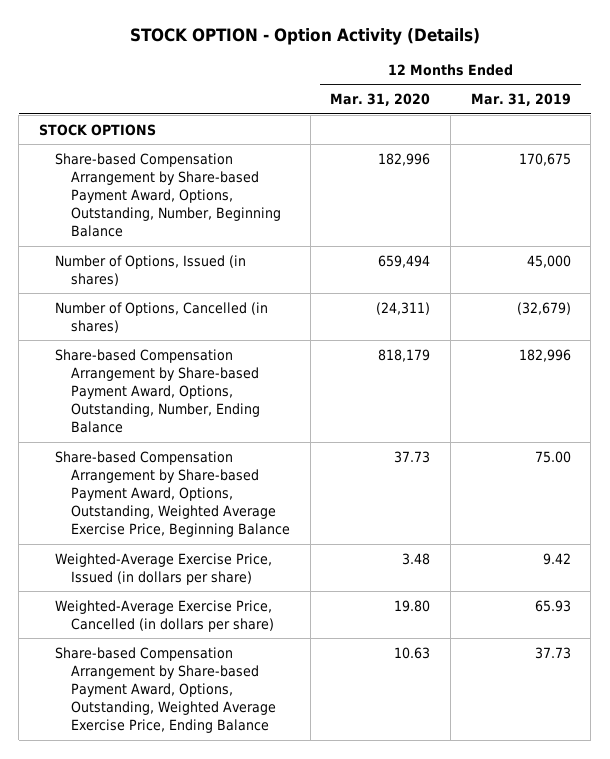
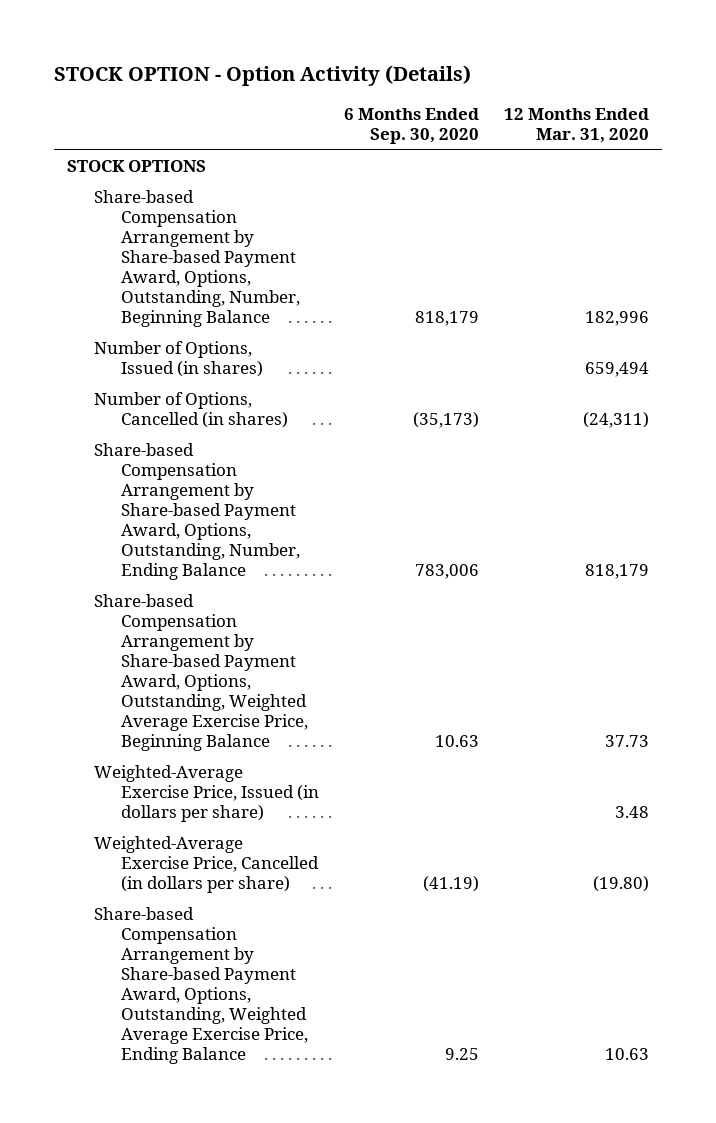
[470,93,571,107] Mar. 31, 2019 -> none
none -> [344,107,480,144] 6 Months Ended Sep. 30, 2020
[394,599,431,612] 19.80 -> [593,875,650,892] (19.80)

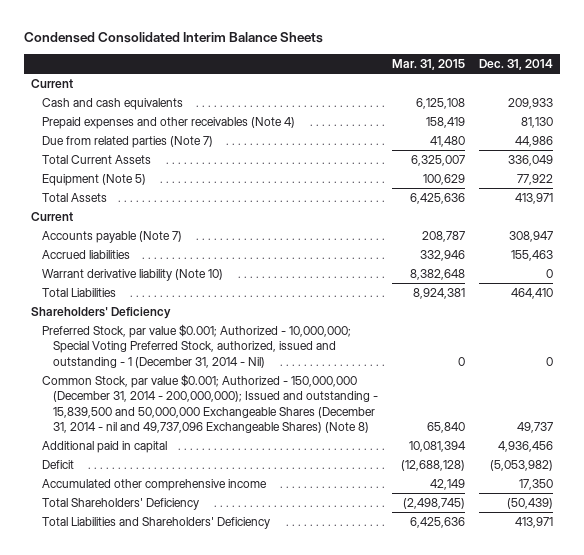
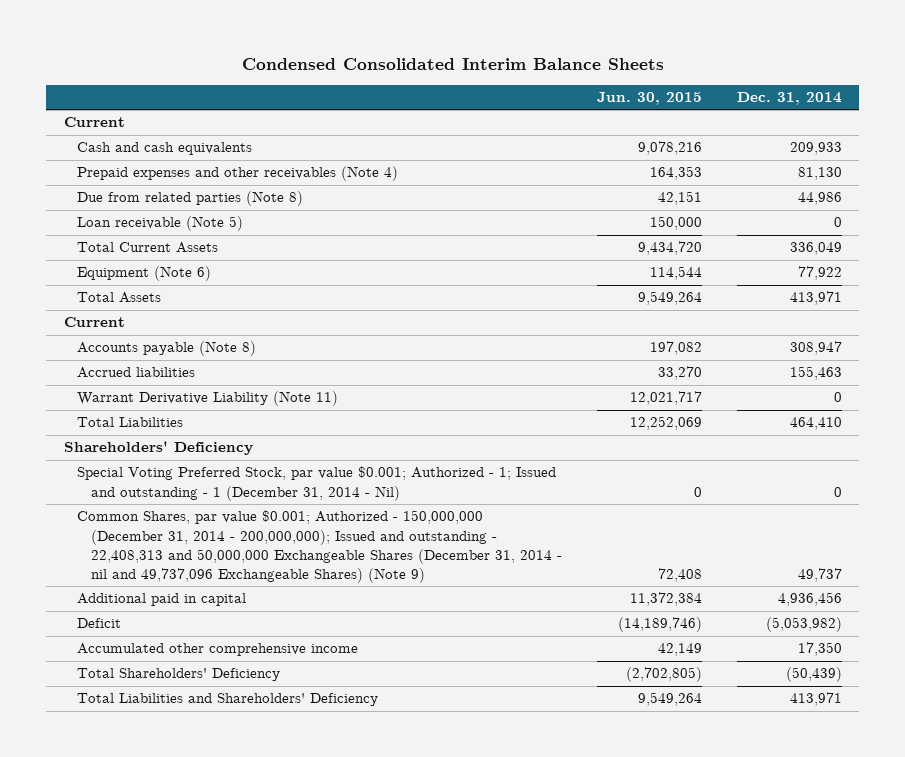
[391,59,465,71] Mar. 31, 2015 -> none
none -> [596,92,702,106] Jun. 30, 2015
[41,135,213,148] Due from related parties (Note 7) -> [77,191,304,207] Due from related parties (Note 8)
none -> [77,216,244,232] Loan receivable (Note 5)
[41,173,146,186] Equipment (Note 5) -> [77,266,212,282] Equipment (Note 6)
[41,230,182,243] Accounts payable (Note 7) -> [77,341,257,357] Accounts payable (Note 8)
[41,268,223,281] Warrant derivative liability (Note 10) -> [77,391,339,407] Warrant Derivative Liability (Note 11)
[41,323,351,368] Preferred Stock, par value $0.001; Authorized - 10,000,000; Special Voting Preferred Stock, authorized, issued and outstanding - 1 (December 31, 2014 - Nil) -> [77,466,557,501] Special Voting Preferred Stock, par value $0.001; Authorized - 1; Issued and outstanding - 1 (December 31, 2014 - Nil)
[41,373,378,433] Common Stock, par value $0.001; Authorized - 150,000,000 (December 31, 2014 - 200,000,000); Issued and outstanding - 15,839,500 and 50,000,000 Exchangeable Shares (December 31, 2014 - nil and 49,737,096 Exchangeable Shares) (Note 8) -> [77,510,562,583] Common Shares, par value $0.001; Authorized - 150,000,000 (December 31, 2014 - 200,000,000); Issued and outstanding - 22,408,313 and 50,000,000 Exchangeable Shares (December 31, 2014 - nil and 49,737,096 Exchangeable Shares) (Note 9)

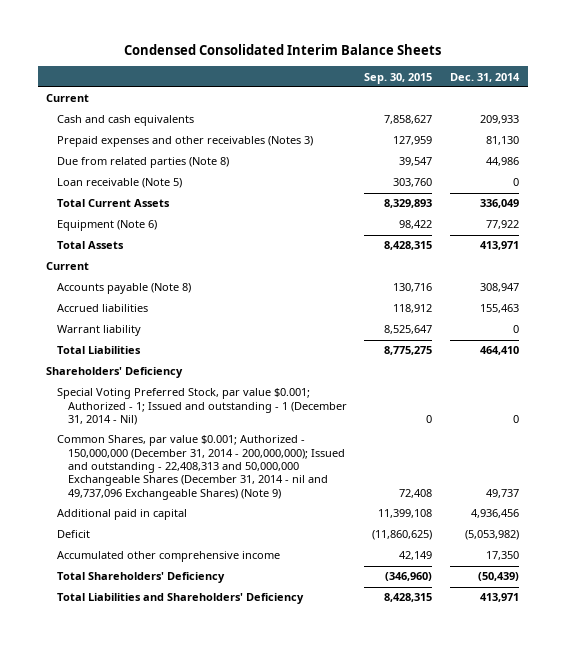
[596,92,702,106] Jun. 30, 2015 -> none
none -> [364,72,433,84] Sep. 30, 2015
[77,166,399,182] Prepaid expenses and other receivables (Note 4) -> [57,136,314,148] Prepaid expenses and other receivables (Notes 3)
[77,391,339,407] Warrant Derivative Liability (Note 11) -> [57,325,142,337] Warrant liability

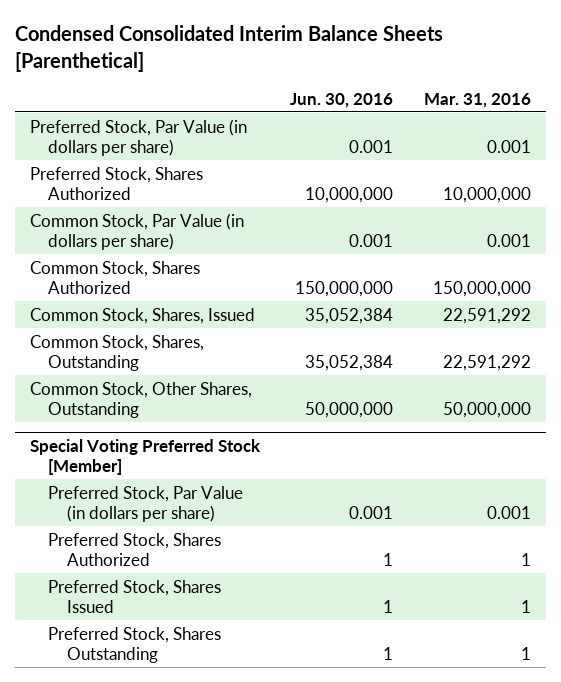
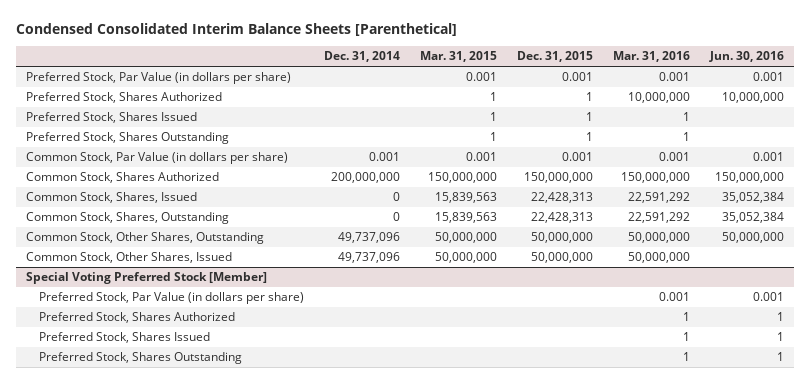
none -> [324,51,401,63] Dec. 31, 2014
none -> [420,51,498,63] Mar. 31, 2015
none -> [517,51,594,63] Dec. 31, 2015
none -> [26,112,198,124] Preferred Stock, Shares Issued
none -> [26,132,230,145] Preferred Stock, Shares Outstanding
none -> [26,252,233,264] Common Stock, Other Shares, Issued

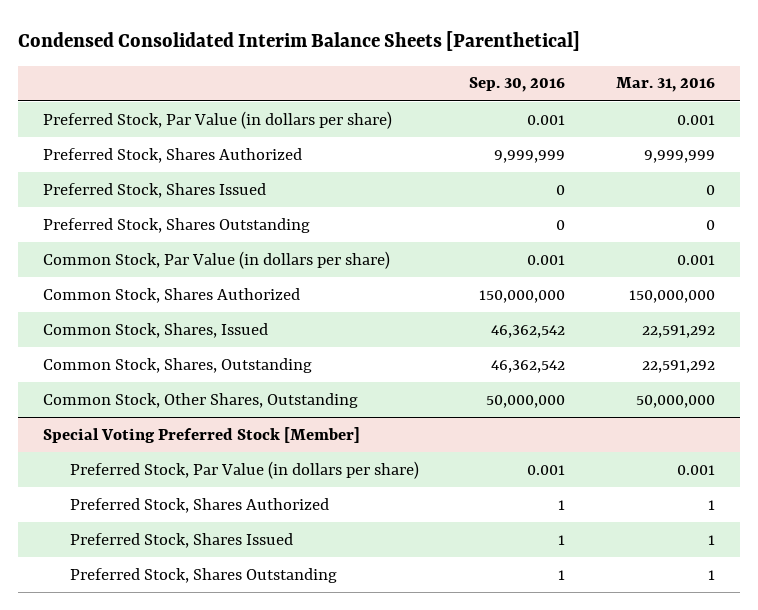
[324,51,401,63] Dec. 31, 2014 -> none
[420,51,498,63] Mar. 31, 2015 -> none
[517,51,594,63] Dec. 31, 2015 -> none
[708,51,784,63] Jun. 30, 2016 -> none
none -> [469,77,566,93] Sep. 30, 2016
[628,92,691,104] 10,000,000 -> [643,149,715,163] 9,999,999
[683,112,691,122] 1 -> [705,184,715,195] 0
[683,132,691,142] 1 -> [705,219,715,230] 0
[26,252,233,264] Common Stock, Other Shares, Issued -> none

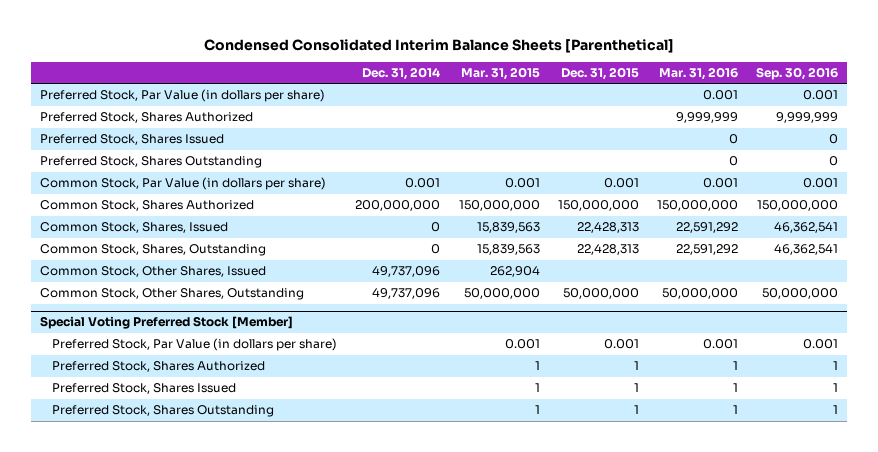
none -> [362,66,441,80] Dec. 31, 2014
none -> [460,66,540,80] Mar. 31, 2015
none -> [560,66,639,80] Dec. 31, 2015
[491,324,566,338] 46,362,542 -> [773,222,838,234] 46,362,541
[491,359,566,373] 46,362,542 -> [773,244,838,256] 46,362,541
none -> [40,266,267,278] Common Stock, Other Shares, Issued

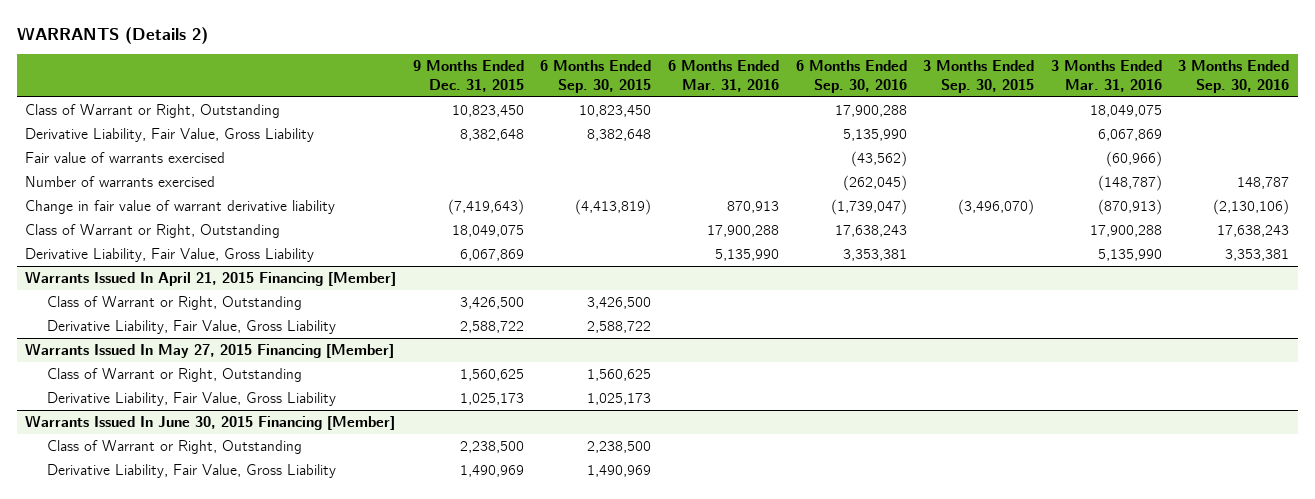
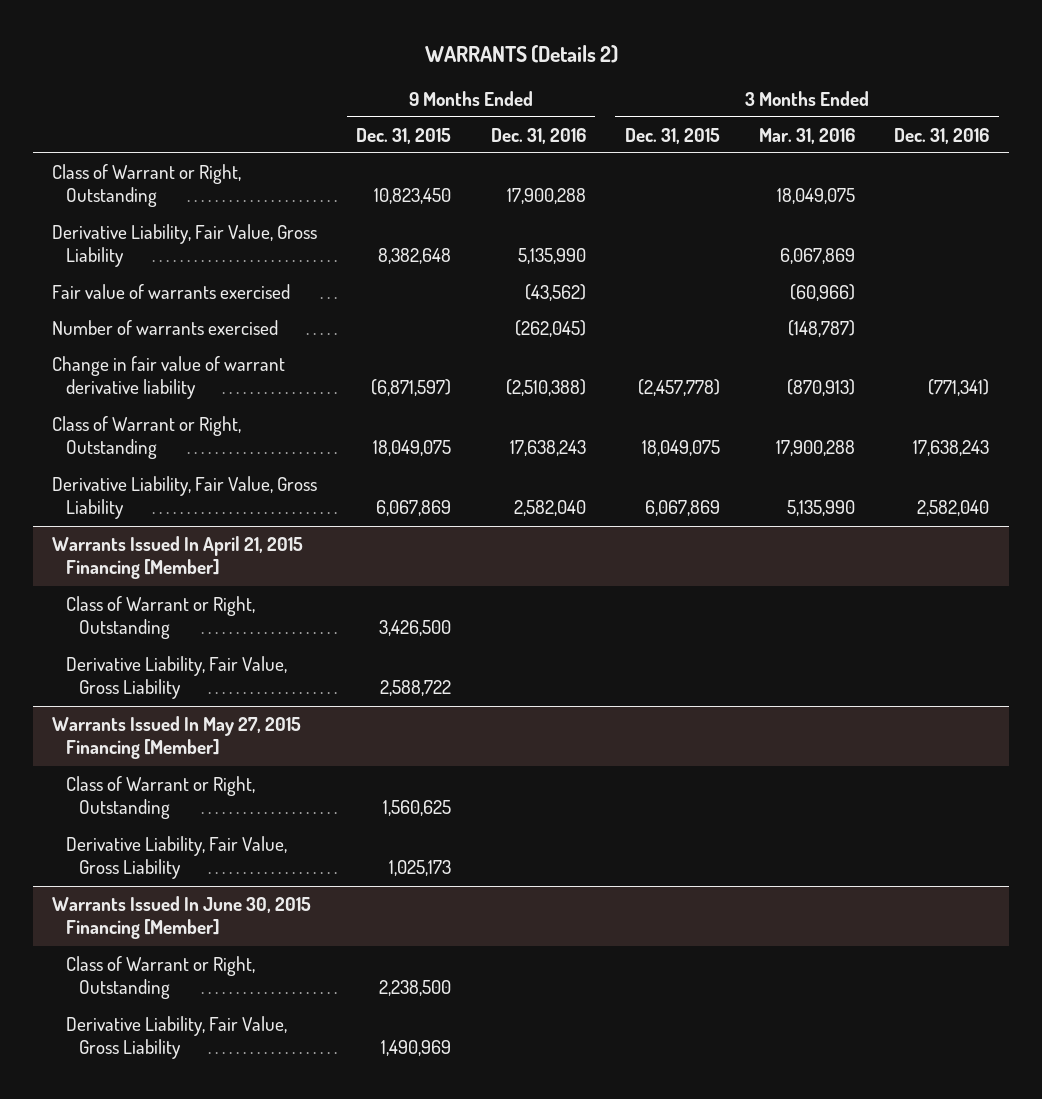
[540,60,652,93] 6 Months Ended Sep. 30, 2015 -> none
[668,60,780,92] 6 Months Ended Mar. 31, 2016 -> none
[795,60,907,93] 6 Months Ended Sep. 30, 2016 -> none
[923,60,1035,93] 3 Months Ended Sep. 30, 2015 -> none
[1178,60,1290,93] 3 Months Ended Sep. 30, 2016 -> none
none -> [490,127,586,144] Dec. 31, 2016
none -> [624,127,720,144] Dec. 31, 2015
none -> [894,127,990,144] Dec. 31, 2016
[447,198,524,215] (7,419,643) -> [371,379,452,397] (6,871,597)

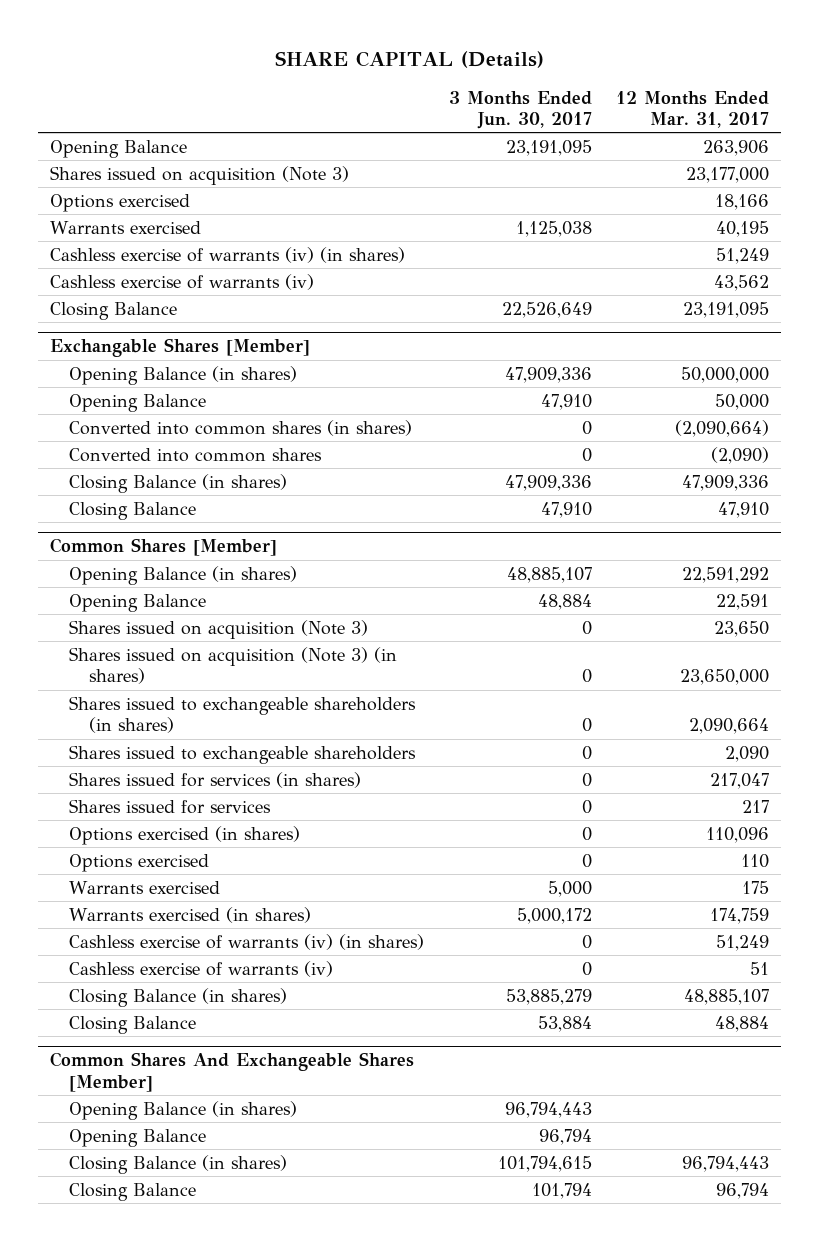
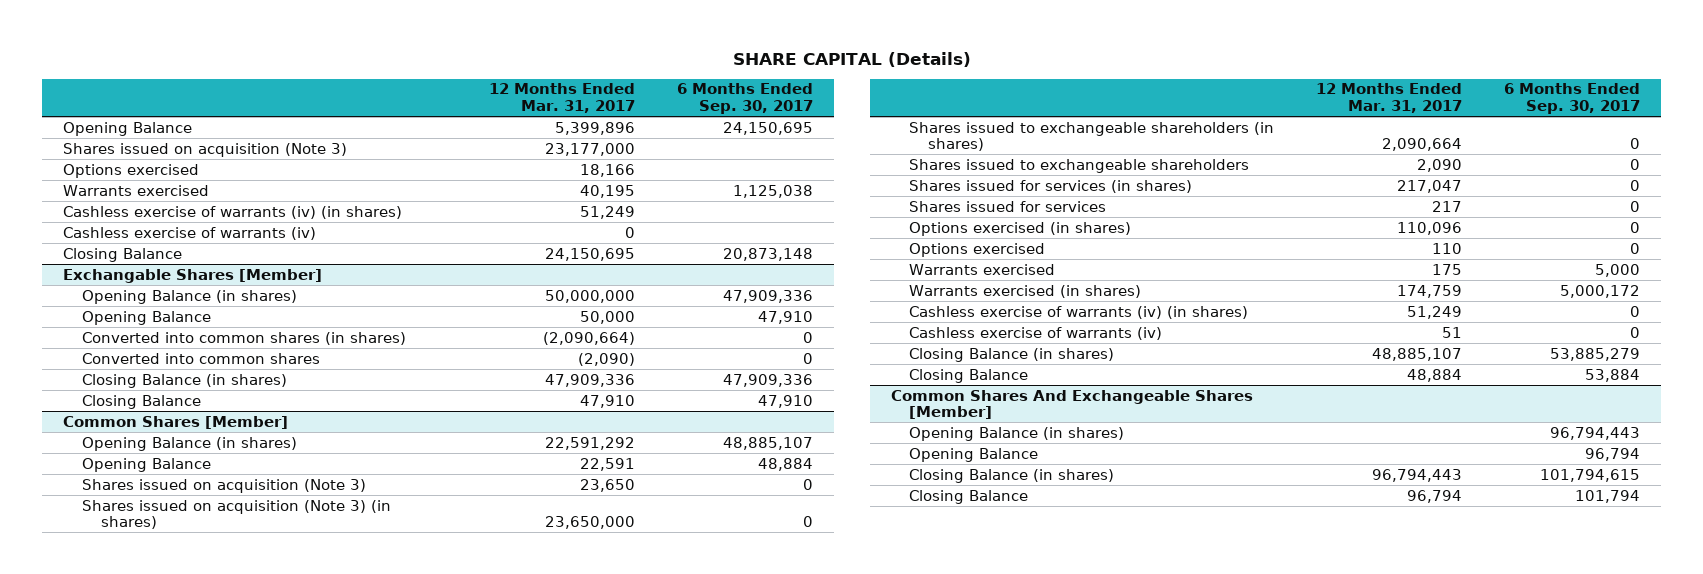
[448,90,592,129] 3 Months Ended Jun. 30, 2017 -> none
none -> [676,83,813,115] 6 Months Ended Sep. 30, 2017
[702,139,769,156] 263,906 -> [554,121,635,135] 5,399,896
[713,274,769,291] 43,562 -> [624,226,635,238] 0
[682,301,769,318] 23,191,095 -> [544,247,635,261] 24,150,695

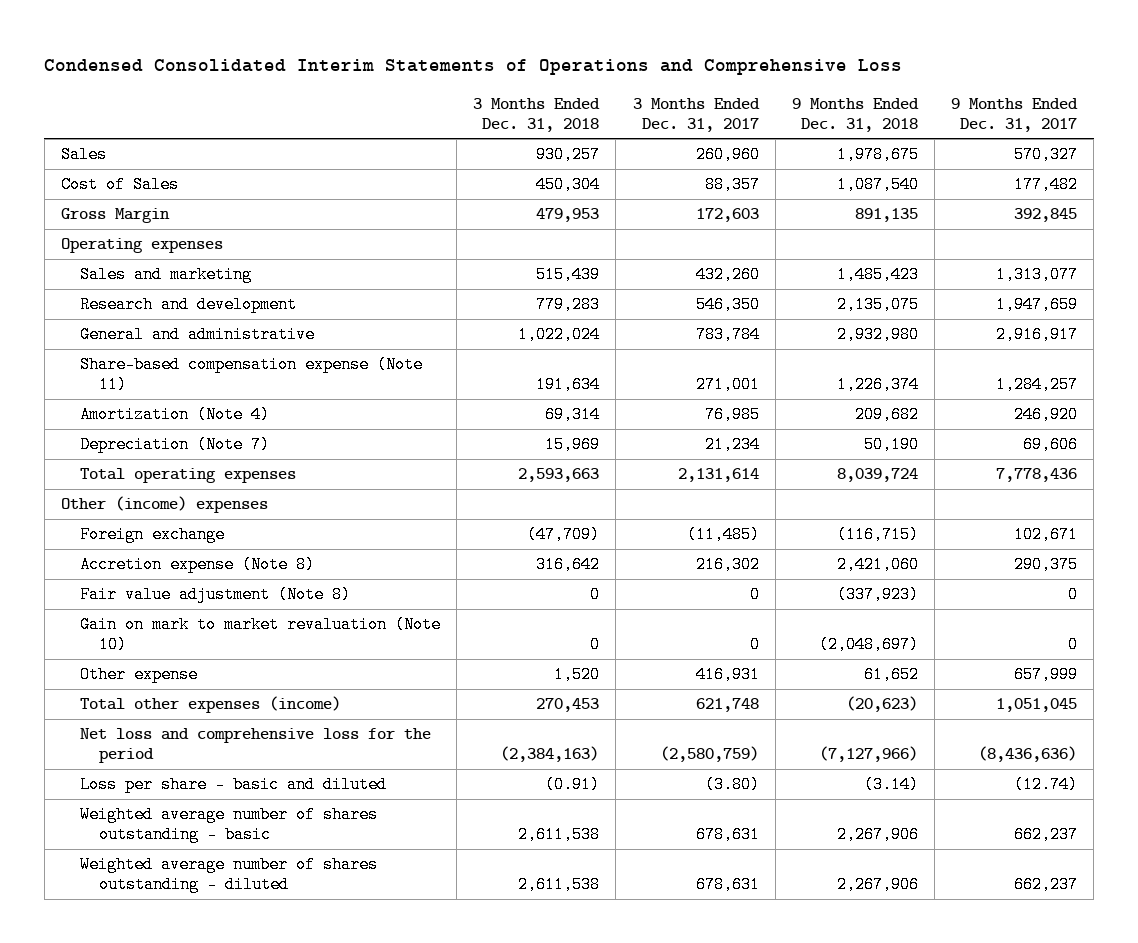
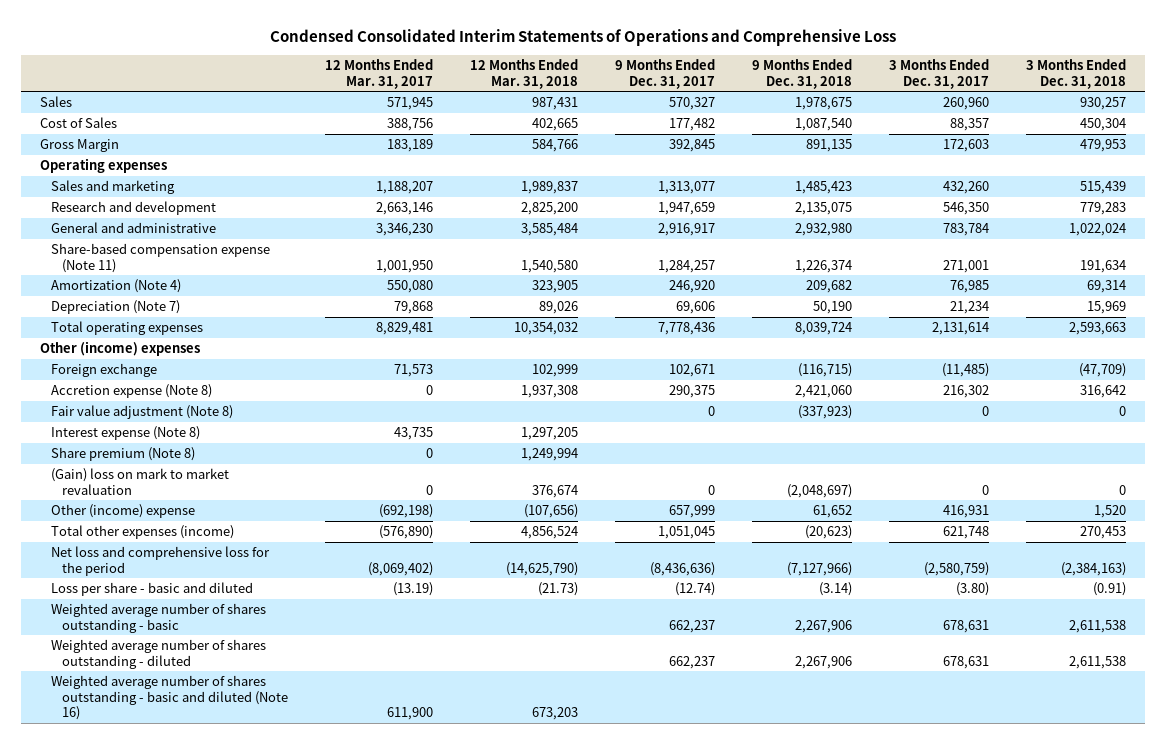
none -> [325,59,434,89] 12 Months Ended Mar. 31, 2017
none -> [470,59,579,89] 12 Months Ended Mar. 31, 2018
none -> [50,426,200,441] Interest expense (Note 8)
none -> [50,447,195,462] Share premium (Note 8)
[80,616,442,654] Gain on mark to market revaluation (Note 10) -> [50,468,229,495] (Gain) loss on mark to market revaluation
[80,666,199,684] Other expense -> [50,504,195,519] Other (income) expense
none -> [50,675,288,720] Weighted average number of shares outstanding - basic and diluted (Note 16)

